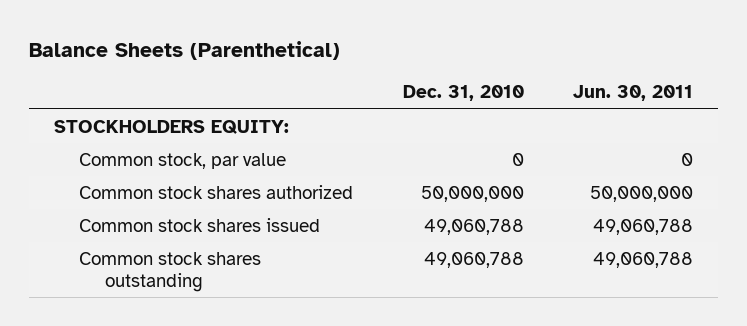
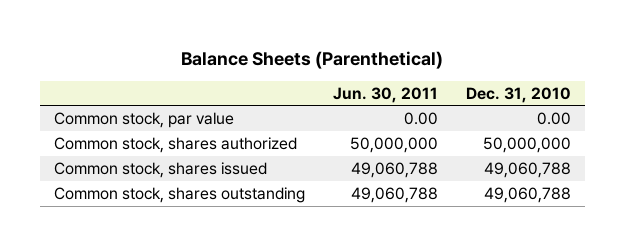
[53,119,289,134] STOCKHOLDERS EQUITY: -> none
[511,152,524,166] 0 -> [536,111,571,125] 0.00
[681,152,694,166] 0 -> [403,111,438,125] 0.00
[79,184,354,199] Common stock shares authorized -> [54,136,298,153] Common stock, shares authorized
[79,217,321,232] Common stock shares issued -> [54,161,268,178] Common stock, shares issued
[79,251,262,292] Common stock shares outstanding -> [54,186,306,203] Common stock, shares outstanding

